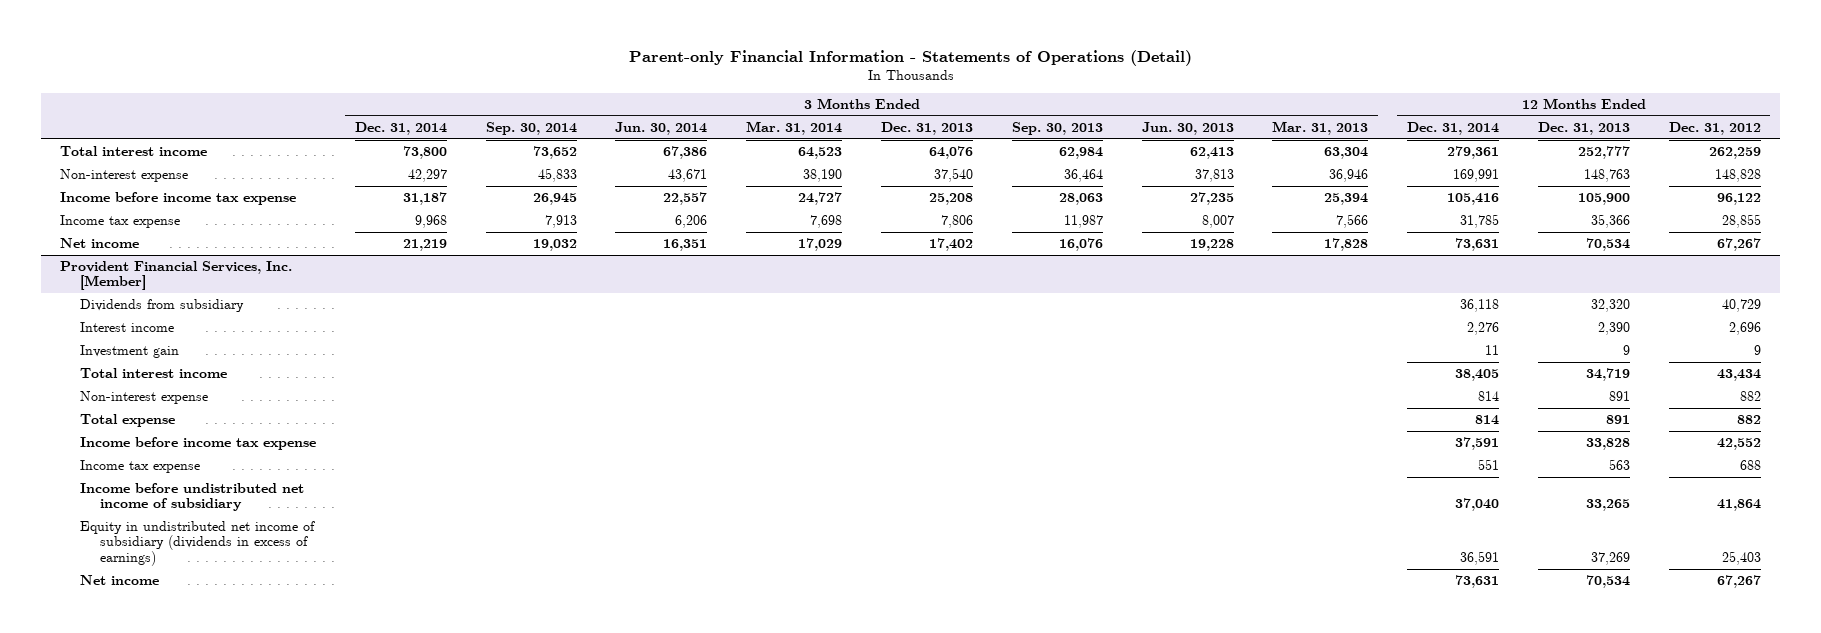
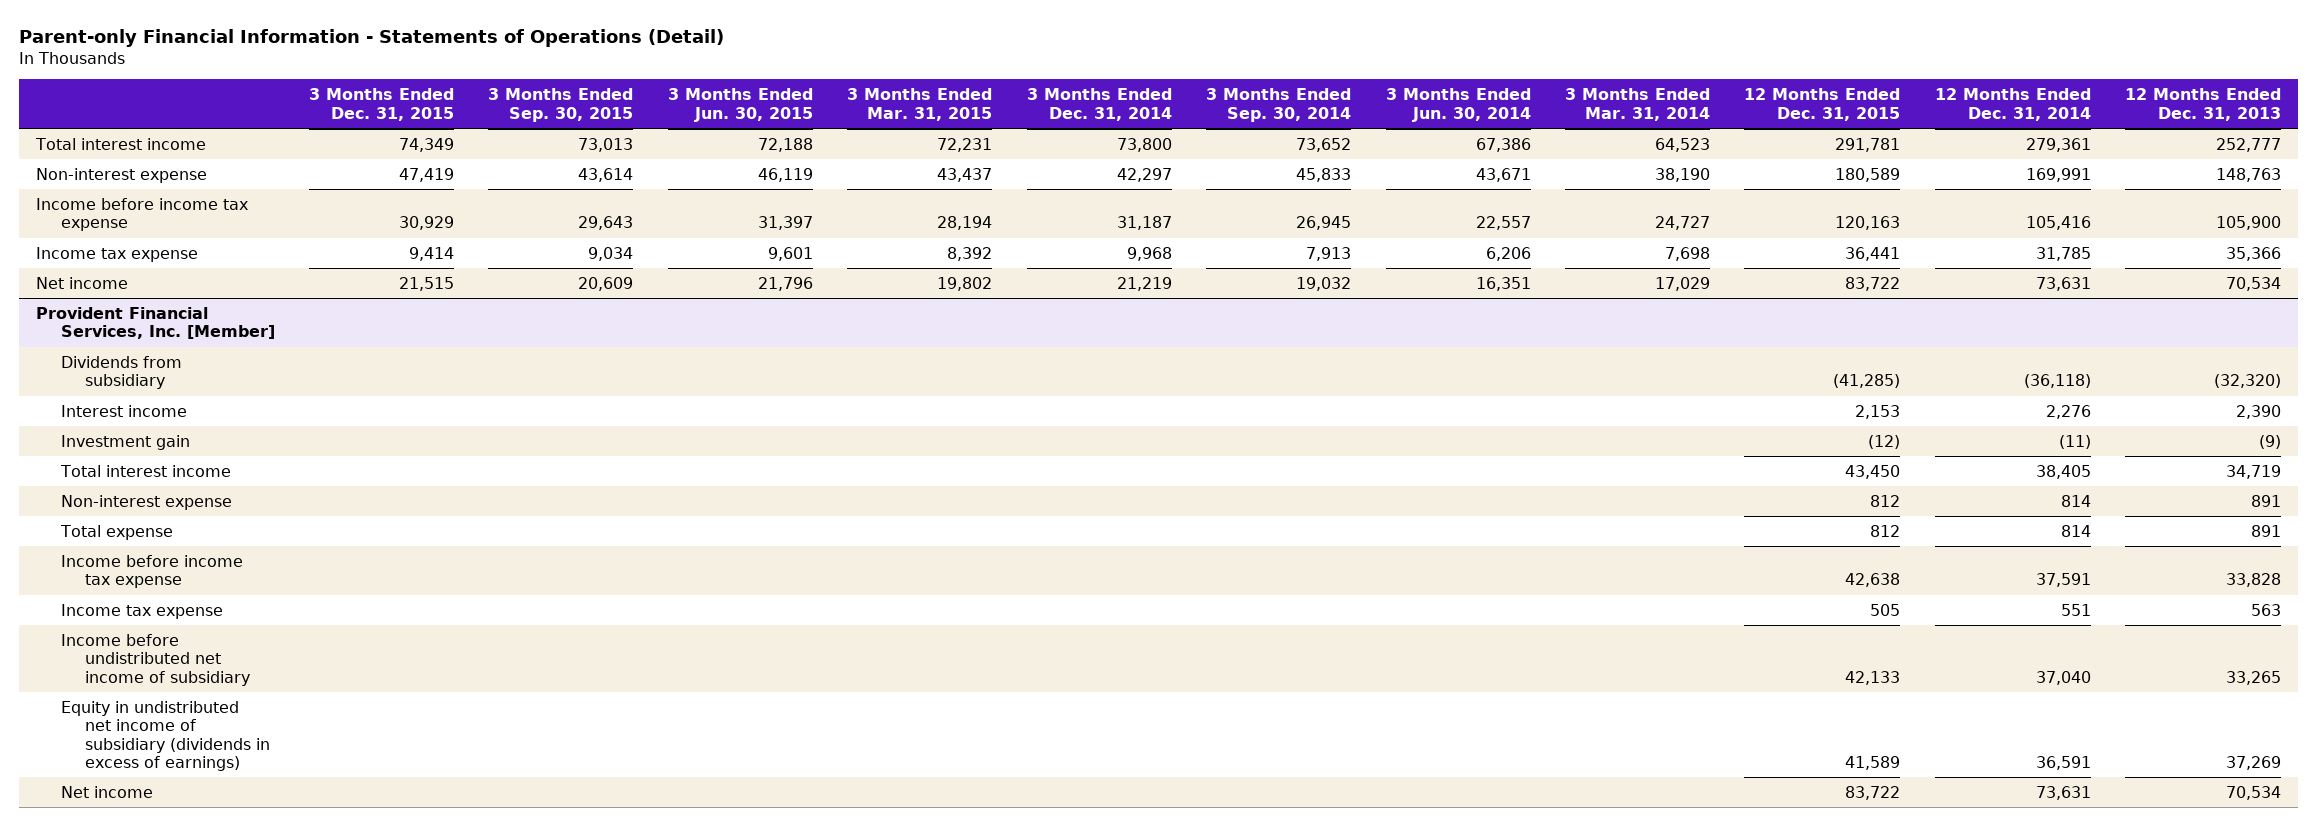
[881,121,974,135] Dec. 31, 2013 -> none
[1011,121,1103,135] Sep. 30, 2013 -> none
[1141,121,1234,135] Jun. 30, 2013 -> none
[1272,120,1369,135] Mar. 31, 2013 -> none
[1668,121,1761,135] Dec. 31, 2012 -> none
none -> [309,88,455,121] 3 Months Ended Dec. 31, 2015
none -> [488,88,634,122] 3 Months Ended Sep. 30, 2015
none -> [667,88,813,122] 3 Months Ended Jun. 30, 2015
none -> [847,88,993,121] 3 Months Ended Mar. 31, 2015
none -> [1744,88,1901,121] 12 Months Ended Dec. 31, 2015
[1460,298,1500,312] 36,118 -> [2023,374,2091,389] (36,118)
[1590,298,1630,312] 32,320 -> [2214,374,2282,389] (32,320)
[1485,344,1500,355] 11 -> [2058,434,2091,449] (11)
[1622,344,1630,355] 9 -> [2259,434,2282,449] (9)

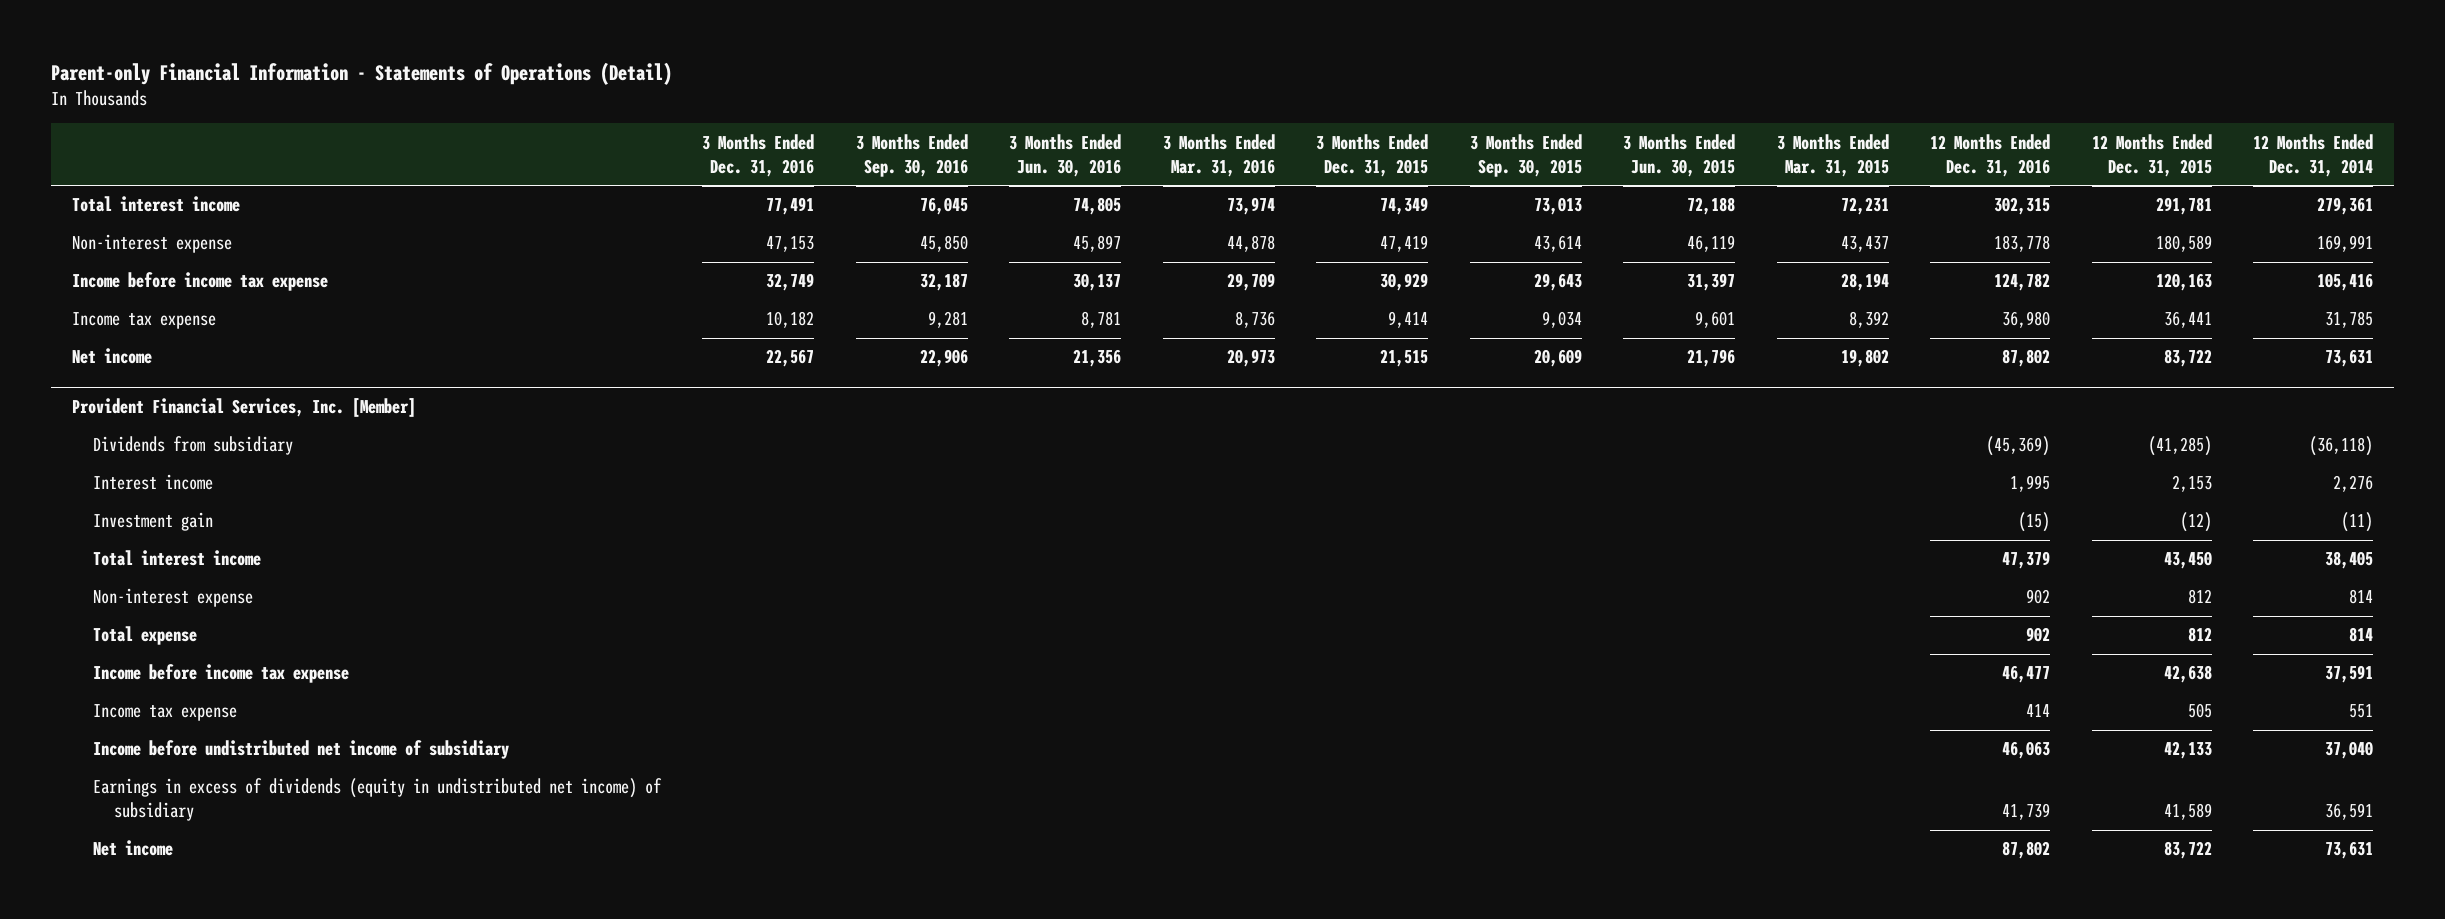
[1026,88,1172,121] 3 Months Ended Dec. 31, 2014 -> none
[1206,88,1352,122] 3 Months Ended Sep. 30, 2014 -> none
[1385,88,1531,122] 3 Months Ended Jun. 30, 2014 -> none
[1564,88,1710,121] 3 Months Ended Mar. 31, 2014 -> none
[2125,88,2282,121] 12 Months Ended Dec. 31, 2013 -> none
none -> [702,133,815,177] 3 Months Ended Dec. 31, 2016
none -> [855,133,968,177] 3 Months Ended Sep. 30, 2016
none -> [1009,133,1122,177] 3 Months Ended Jun. 30, 2016
none -> [1162,133,1275,177] 3 Months Ended Mar. 31, 2016
none -> [1930,133,2051,177] 12 Months Ended Dec. 31, 2016
[60,700,271,771] Equity in undistributed net income of subsidiary (dividends in excess of earnings) -> [92,778,662,822] Earnings in excess of dividends (equity in undistributed net income) of subsidiary

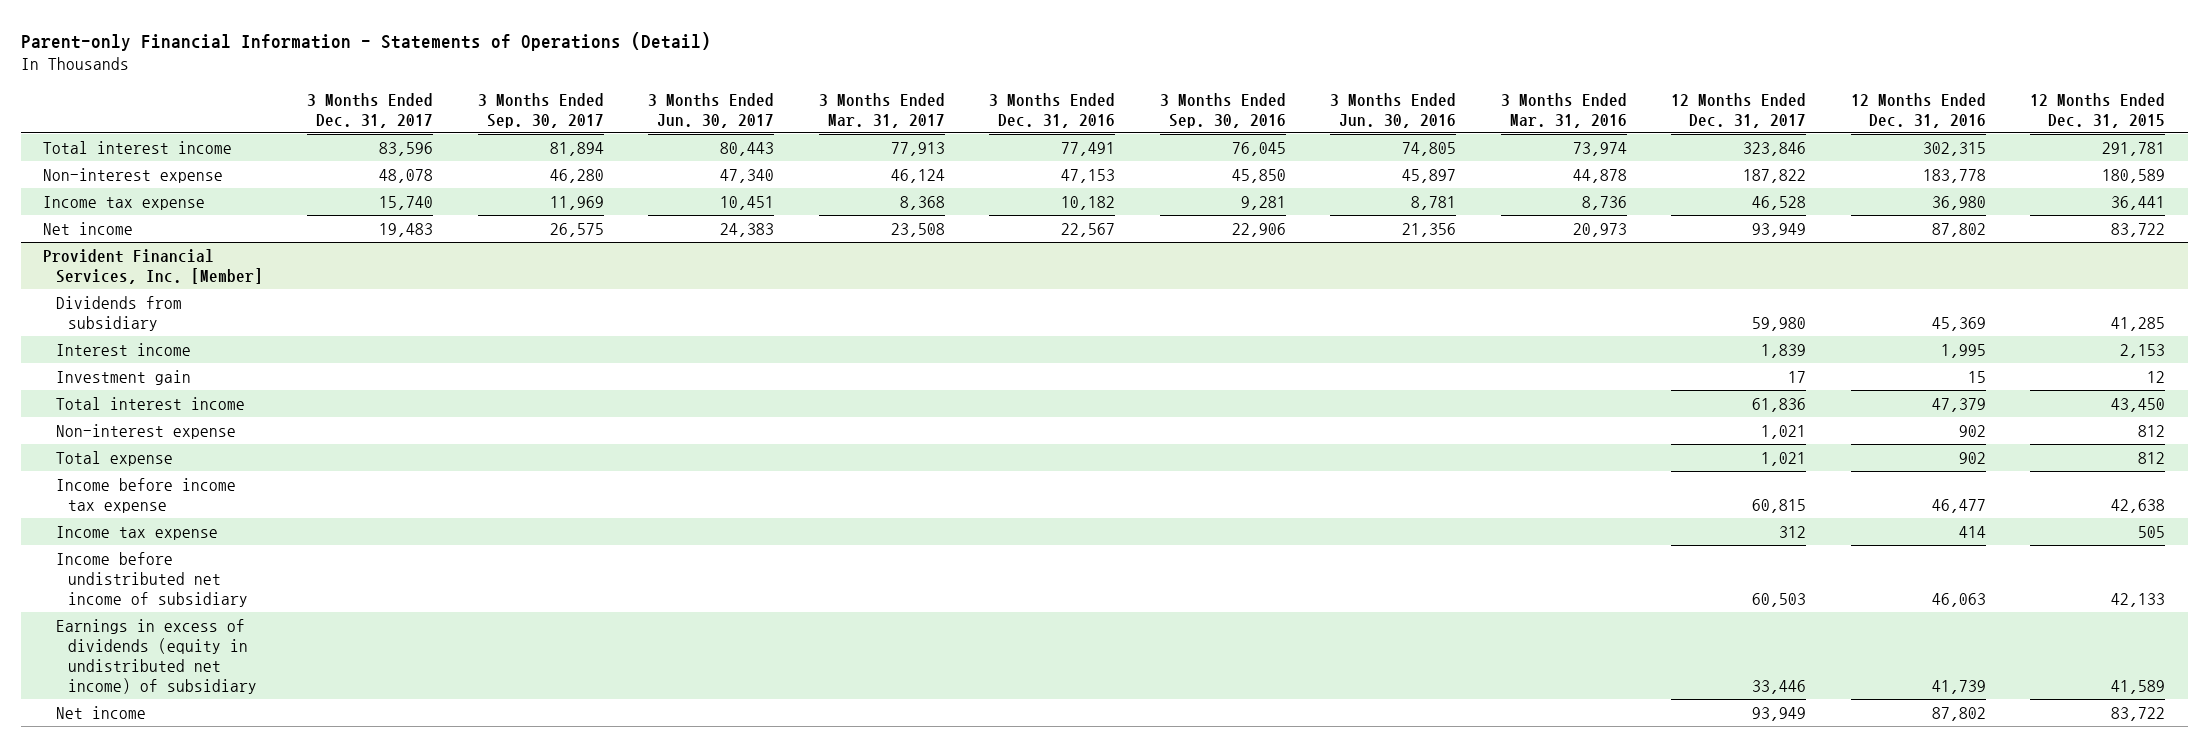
[1316,133,1429,177] 3 Months Ended Dec. 31, 2015 -> none
[1469,133,1582,177] 3 Months Ended Sep. 30, 2015 -> none
[1623,133,1736,177] 3 Months Ended Jun. 30, 2015 -> none
[1776,133,1889,177] 3 Months Ended Mar. 31, 2015 -> none
[2252,133,2373,177] 12 Months Ended Dec. 31, 2014 -> none
none -> [307,92,434,128] 3 Months Ended Dec. 31, 2017
none -> [477,92,604,128] 3 Months Ended Sep. 30, 2017
none -> [648,92,775,128] 3 Months Ended Jun. 30, 2017
none -> [818,92,945,128] 3 Months Ended Mar. 31, 2017
none -> [1671,92,1807,128] 12 Months Ended Dec. 31, 2017
[71,272,328,292] Income before income tax expense -> none
[1986,436,2051,457] (45,369) -> [1931,316,1986,331] 45,369
[2147,436,2212,457] (41,285) -> [2111,316,2166,331] 41,285
[2018,512,2051,533] (15) -> [1967,370,1986,383] 15
[2179,512,2212,533] (12) -> [2147,370,2166,383] 12

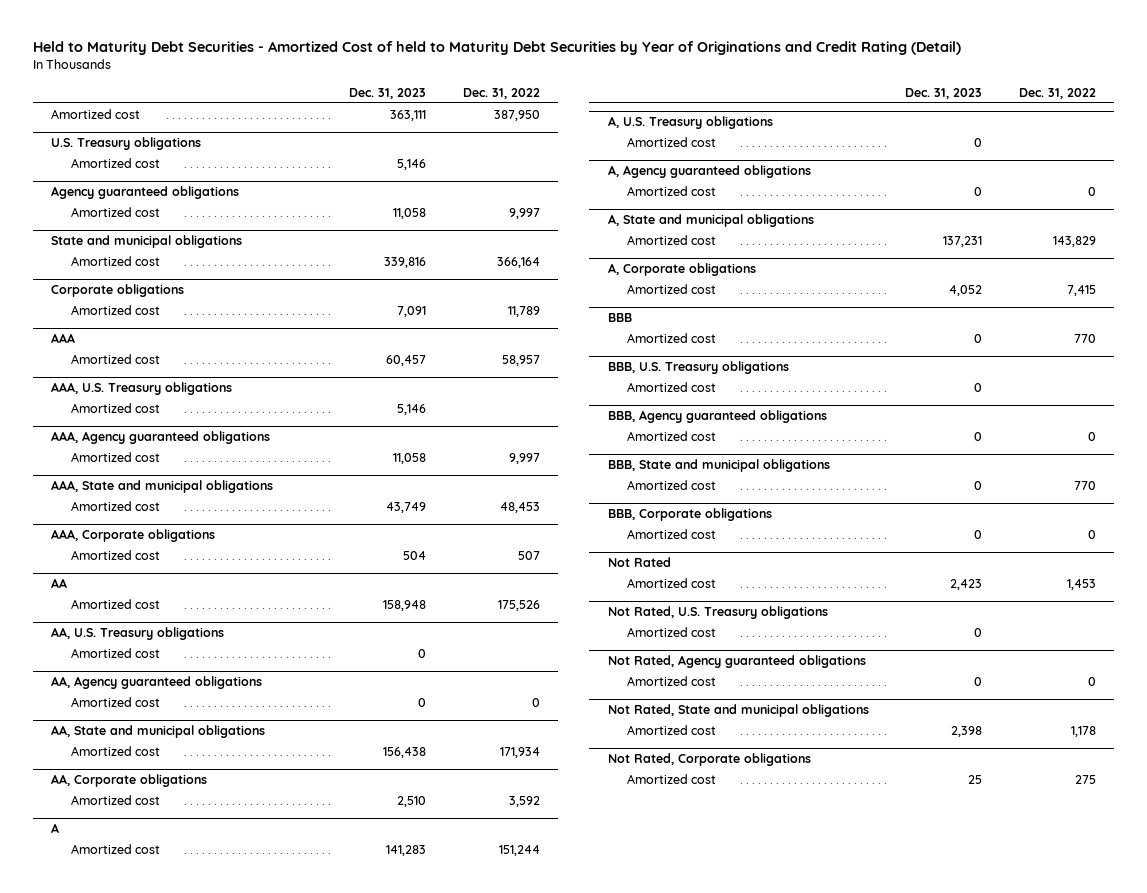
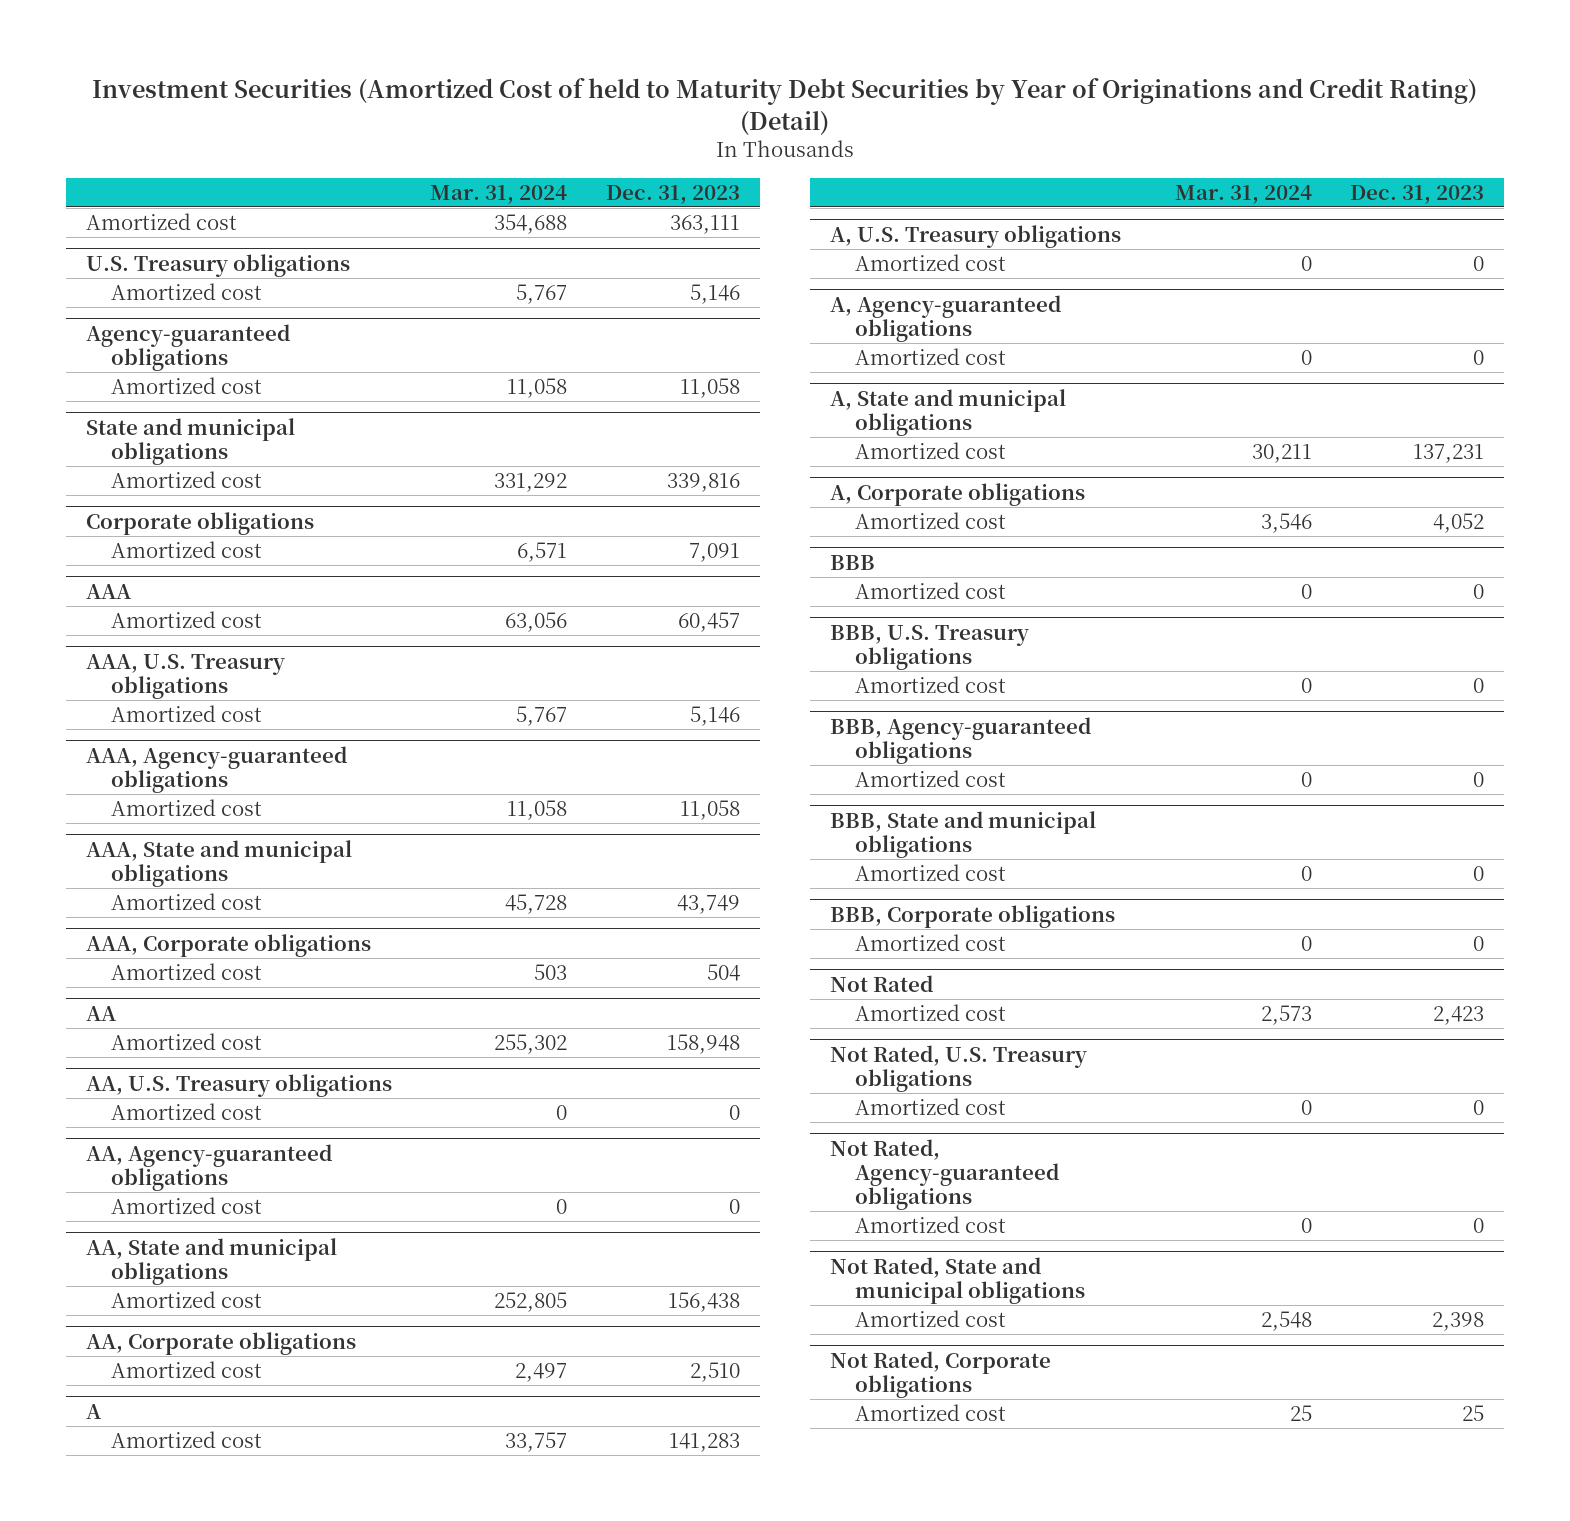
[33,41,962,56] Held to Maturity Debt Securities - Amortized Cost of held to Maturity Debt Securities by Year of Originations and Credit Rating (Detail) -> [92,77,1478,135] Investment Securities (Amortized Cost of held to Maturity Debt Securities by Year of Originations and Credit Rating) (Detail)
[462,87,540,99] Dec. 31, 2022 -> none
none -> [430,184,568,204] Mar. 31, 2024
[51,186,240,200] Agency guaranteed obligations -> [85,324,290,371] Agency-guaranteed obligations
[51,431,271,445] AAA, Agency guaranteed obligations -> [85,746,347,793] AAA, Agency-guaranteed obligations
[51,676,263,690] AA, Agency guaranteed obligations -> [85,1144,332,1191] AA, Agency-guaranteed obligations
[607,165,811,179] A, Agency guaranteed obligations -> [829,295,1061,342] A, Agency-guaranteed obligations
[607,410,827,424] BBB, Agency guaranteed obligations -> [829,717,1091,764] BBB, Agency-guaranteed obligations
[607,655,866,669] Not Rated, Agency guaranteed obligations -> [829,1139,1059,1210] Not Rated, Agency-guaranteed obligations

